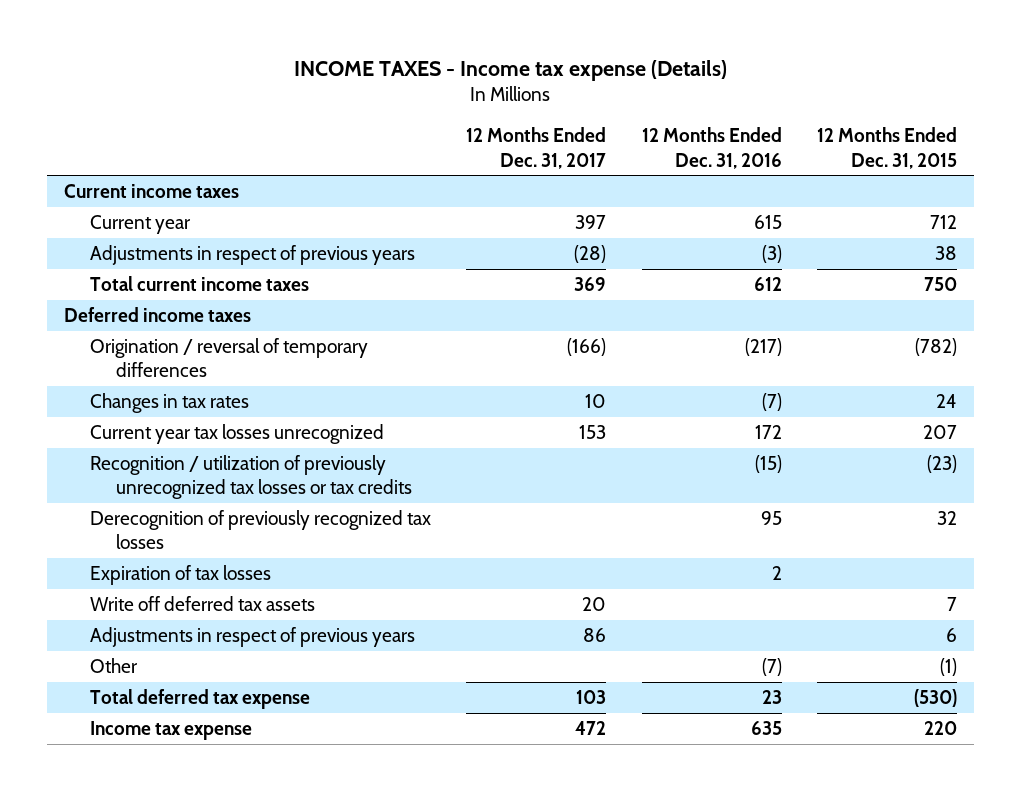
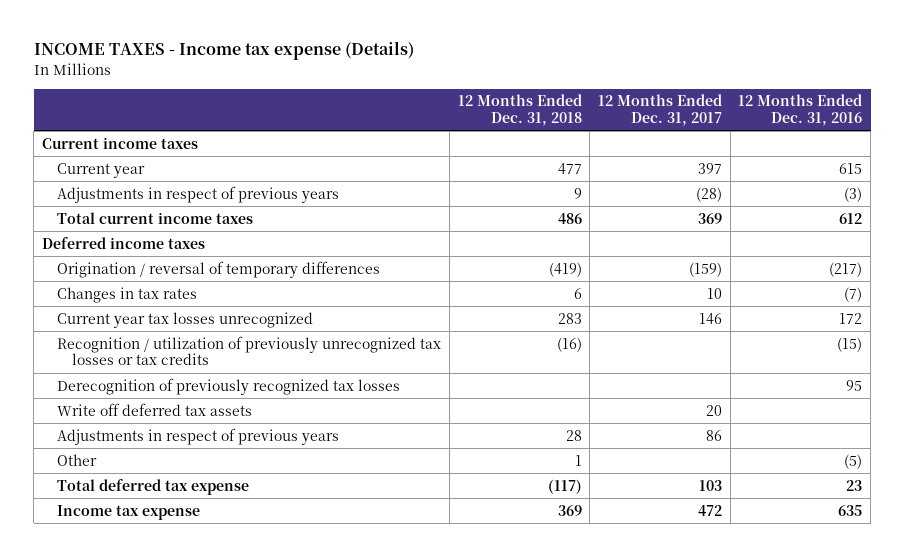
[816,127,957,169] 12 Months Ended Dec. 31, 2015 -> none
none -> [457,94,582,126] 12 Months Ended Dec. 31, 2018
[567,338,607,357] (166) -> [688,261,722,277] (159)
[579,425,607,440] 153 -> [698,312,722,324] 146
[90,565,272,586] Expiration of tax losses -> none
[761,658,782,677] (7) -> [844,453,863,469] (5)

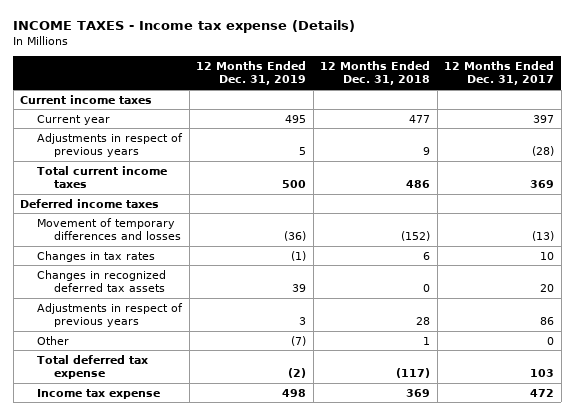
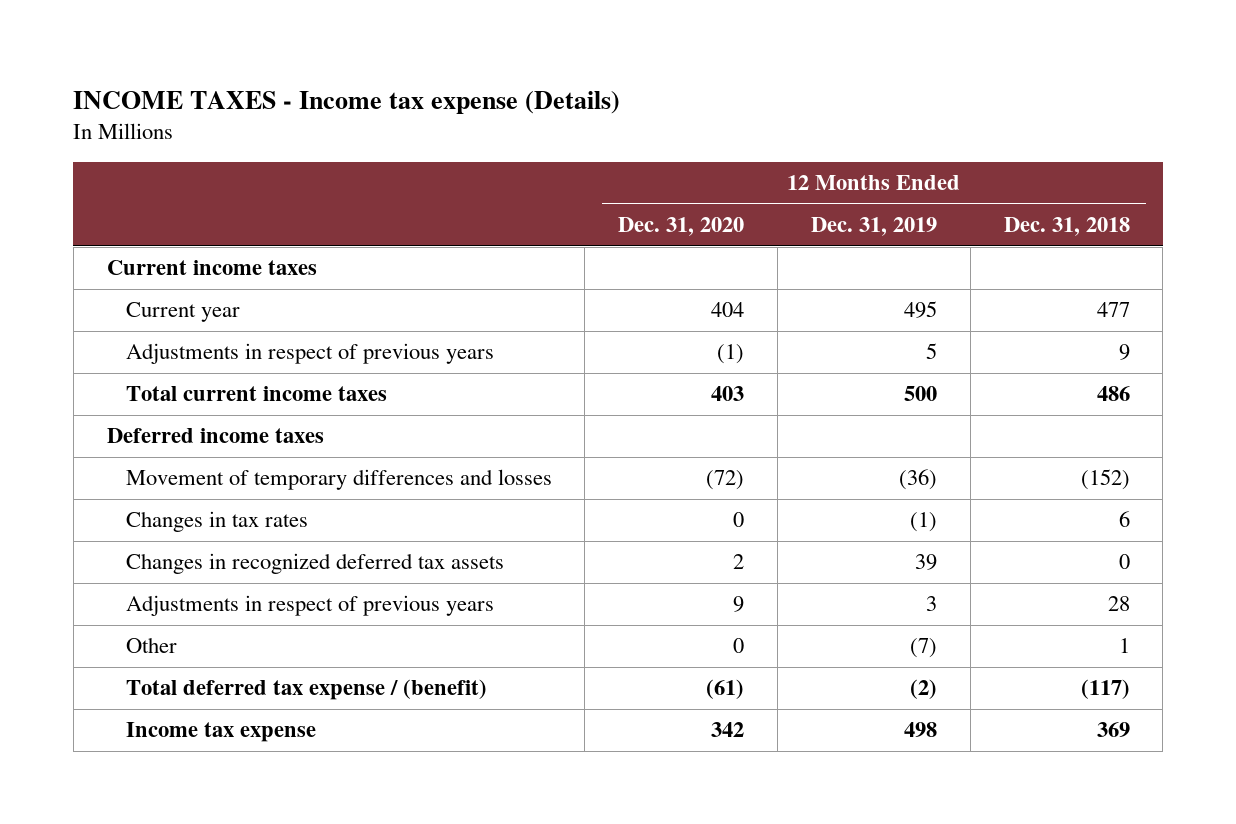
[444,61,555,86] 12 Months Ended Dec. 31, 2017 -> none
none -> [618,217,745,237] Dec. 31, 2020
[37,354,149,380] Total deferred tax expense -> [125,679,487,701] Total deferred tax expense / (benefit)

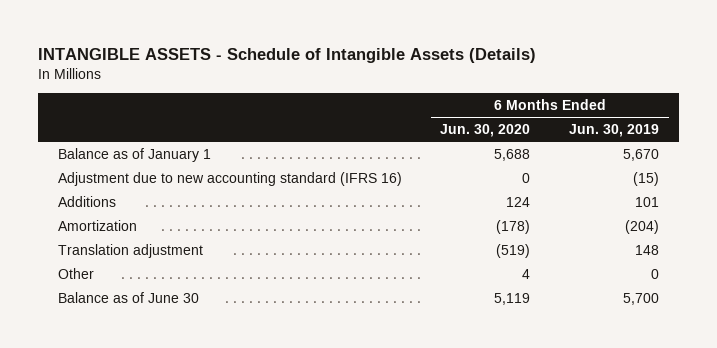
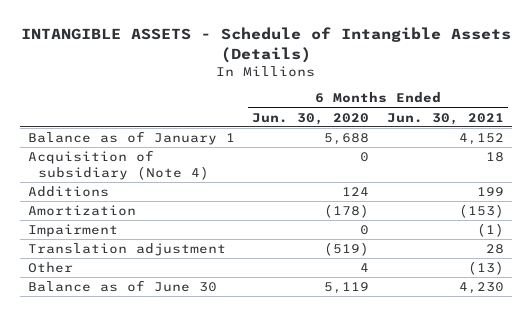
[569,124,660,138] Jun. 30, 2019 -> none
none -> [386,112,504,125] Jun. 30, 2021
[57,171,402,186] Adjustment due to new accounting standard (IFRS 16) -> none
none -> [28,150,209,181] Acquisition of subsidiary (Note 4)
none -> [28,224,119,238] Impairment

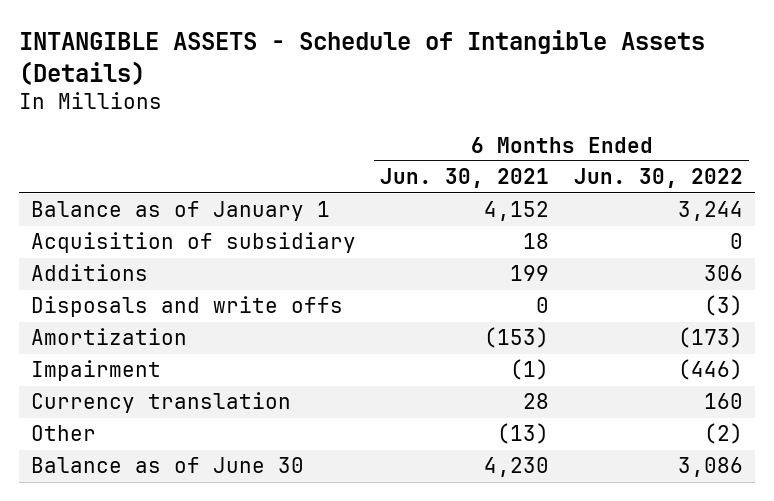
[252,112,370,125] Jun. 30, 2020 -> none
none -> [573,168,743,189] Jun. 30, 2022
[28,150,209,181] Acquisition of subsidiary (Note 4) -> [30,232,356,254] Acquisition of subsidiary
none -> [30,296,343,318] Disposals and write offs
[28,243,227,257] Translation adjustment -> [30,392,291,414] Currency translation

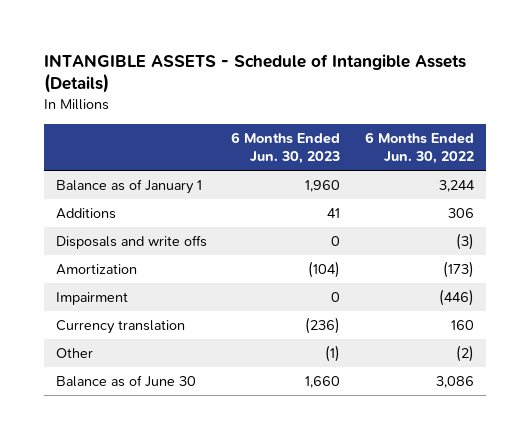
[380,168,550,189] Jun. 30, 2021 -> none
none -> [231,131,341,164] 6 Months Ended Jun. 30, 2023
[30,232,356,254] Acquisition of subsidiary -> none

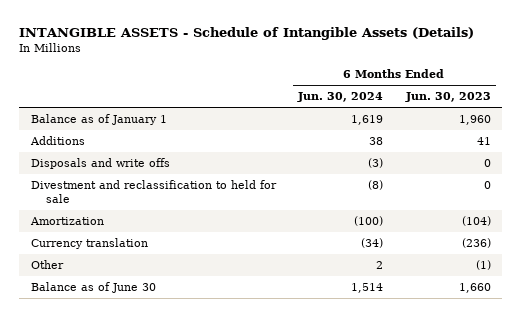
[364,131,474,164] 6 Months Ended Jun. 30, 2022 -> none
none -> [297,92,384,103] Jun. 30, 2024
none -> [30,180,277,203] Divestment and reclassification to held for sale
[56,292,129,306] Impairment -> none

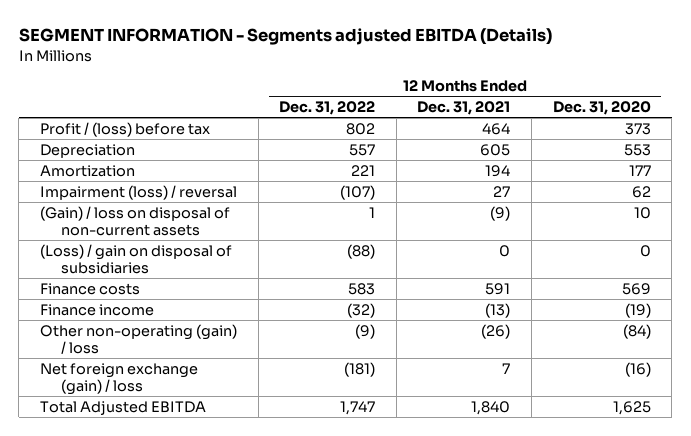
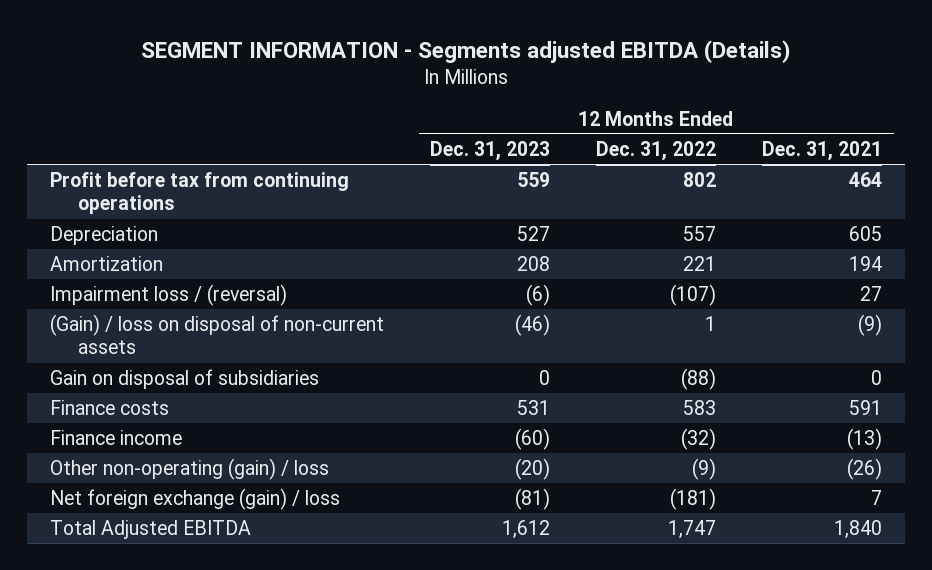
[552,101,651,116] Dec. 31, 2020 -> none
none -> [430,140,551,161] Dec. 31, 2023
[39,121,210,137] Profit / (loss) before tax -> [50,172,350,215] Profit before tax from continuing operations
[39,184,237,200] Impairment (loss) / reversal -> [50,284,288,307] Impairment loss / (reversal)
[39,243,232,274] (Loss) / gain on disposal of subsidiaries -> [50,369,320,390] Gain on disposal of subsidiaries

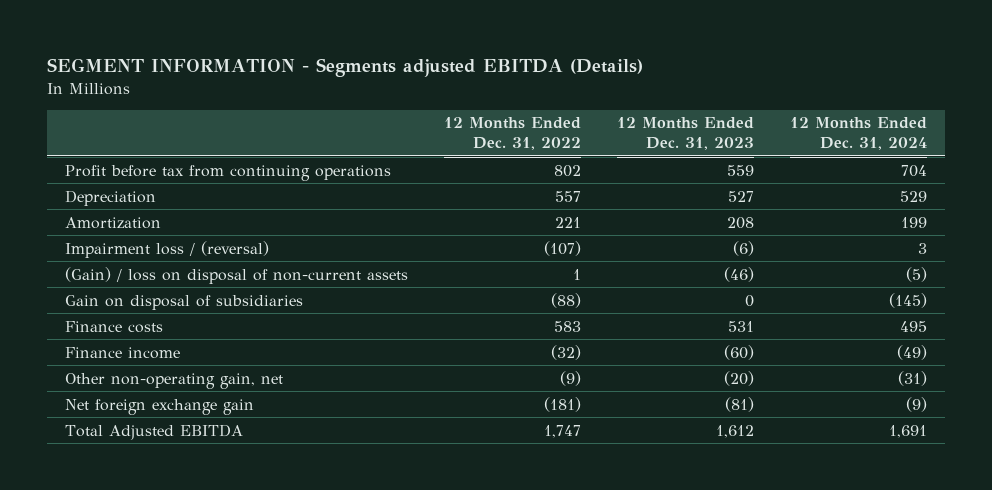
[762,140,883,161] Dec. 31, 2021 -> none
none -> [789,117,927,151] 12 Months Ended Dec. 31, 2024
[50,458,330,481] Other non-operating (gain) / loss -> [64,372,283,389] Other non-operating gain, net
[50,488,341,511] Net foreign exchange (gain) / loss -> [64,398,254,415] Net foreign exchange gain

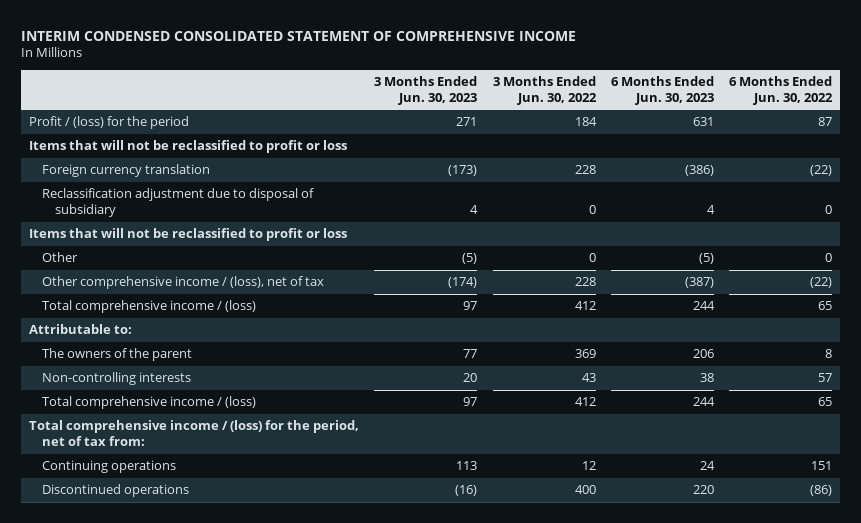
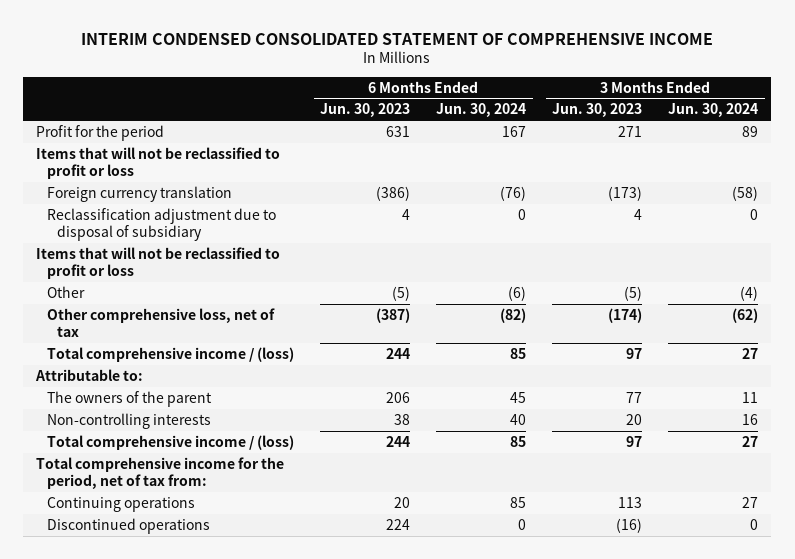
[492,75,597,105] 3 Months Ended Jun. 30, 2022 -> none
[729,75,834,105] 6 Months Ended Jun. 30, 2022 -> none
none -> [436,103,527,118] Jun. 30, 2024
none -> [668,103,759,118] Jun. 30, 2024
[29,116,190,130] Profit / (loss) for the period -> [36,124,165,141] Profit for the period
[42,276,325,290] Other comprehensive income / (loss), net of tax -> [46,307,275,338] Other comprehensive loss, net of tax
[29,420,360,447] Total comprehensive income / (loss) for the period, net of tax from: -> [36,456,285,490] Total comprehensive income for the period, net of tax from:
[699,461,715,471] 24 -> [394,496,411,508] 20
[692,485,714,495] 220 -> [386,518,411,530] 224

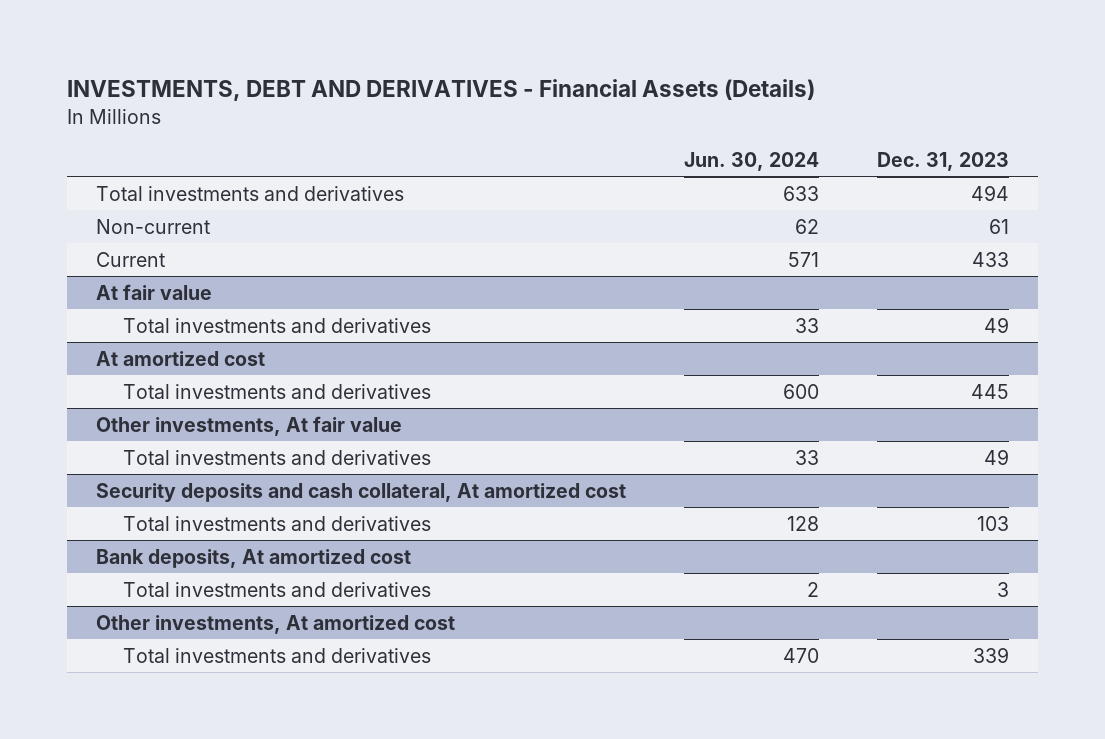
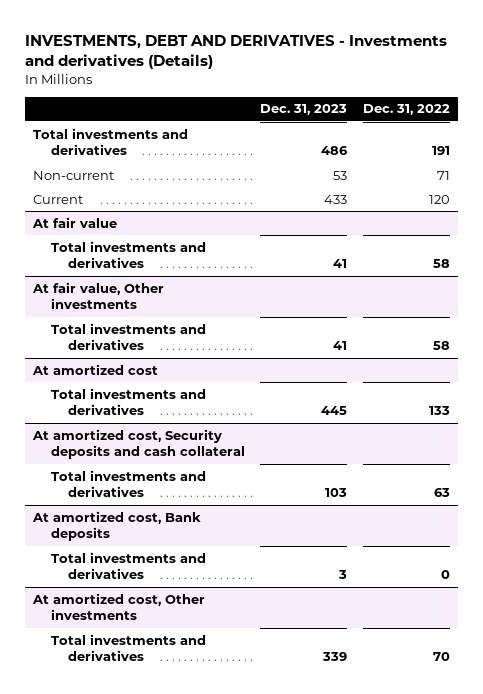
[66,79,815,102] INVESTMENTS, DEBT AND DERIVATIVES - Financial Assets (Details) -> [25,34,448,70] INVESTMENTS, DEBT AND DERIVATIVES - Investments and derivatives (Details)
[684,151,820,171] Jun. 30, 2024 -> none
none -> [363,104,451,116] Dec. 31, 2022
[971,184,1010,201] 494 -> [321,146,349,156] 486
[989,218,1010,234] 61 -> [333,170,348,180] 53
[984,316,1010,333] 49 -> [333,259,348,269] 41
none -> [32,281,165,310] At fair value, Other investments
none -> [50,322,206,351] Total investments and derivatives
[95,415,402,436] Other investments, At fair value -> none
[123,449,432,465] Total investments and derivatives -> none
[95,482,626,502] Security deposits and cash collateral, At amortized cost -> [32,428,245,460] At amortized cost, Security deposits and cash collateral
[95,548,411,568] Bank deposits, At amortized cost -> [32,510,202,542] At amortized cost, Bank deposits
[95,614,455,634] Other investments, At amortized cost -> [32,592,206,621] At amortized cost, Other investments

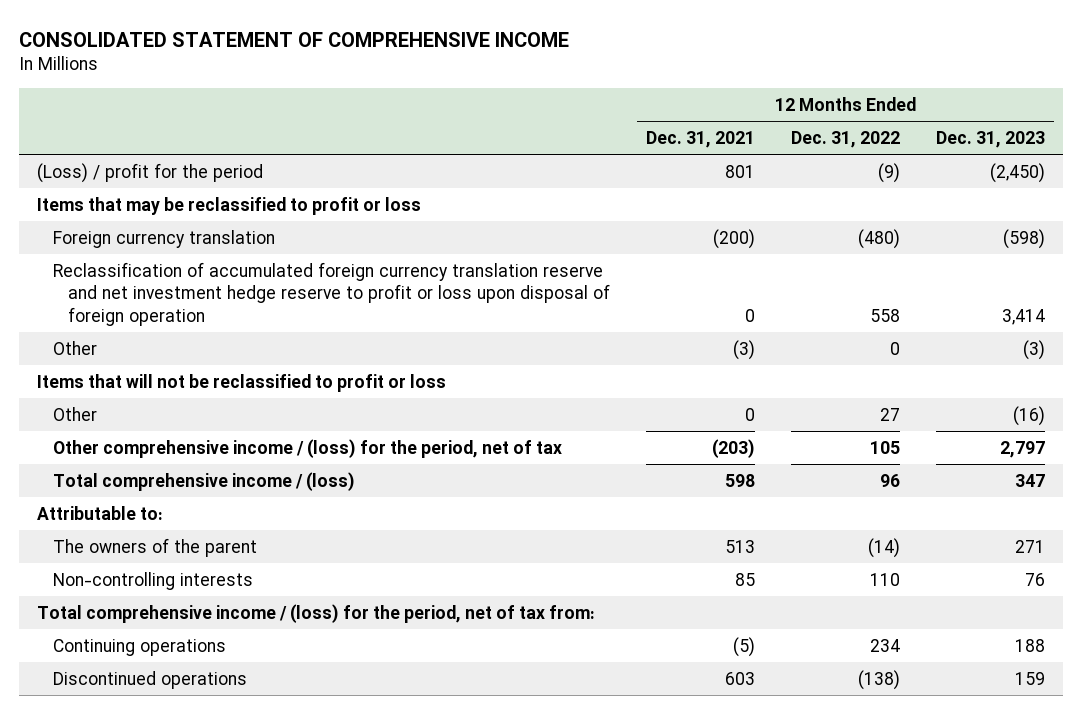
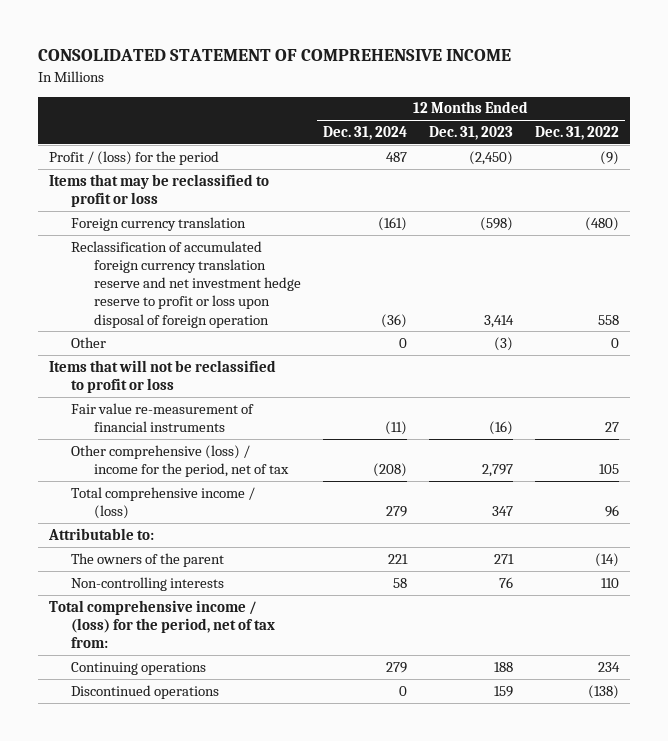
[645,130,755,148] Dec. 31, 2021 -> none
none -> [322,126,407,141] Dec. 31, 2024
[37,162,264,183] (Loss) / profit for the period -> [48,150,219,165] Profit / (loss) for the period
[52,406,97,421] Other -> [71,402,255,433] Fair value re-measurement of financial instruments
[52,438,562,458] Other comprehensive income / (loss) for the period, net of tax -> [71,444,289,478] Other comprehensive (loss) / income for the period, net of tax

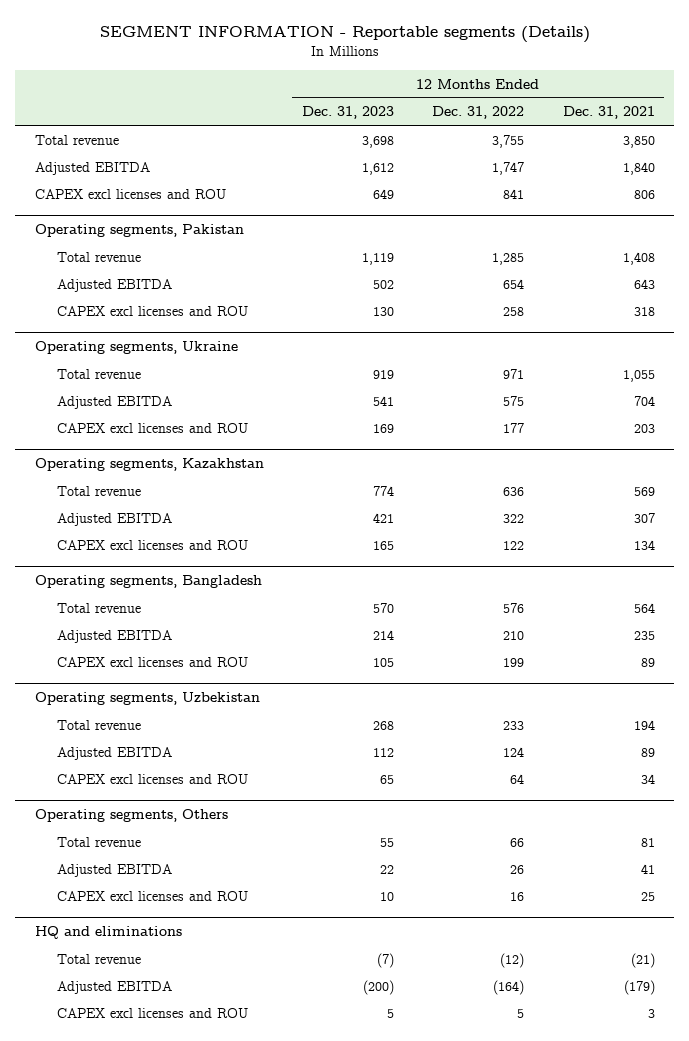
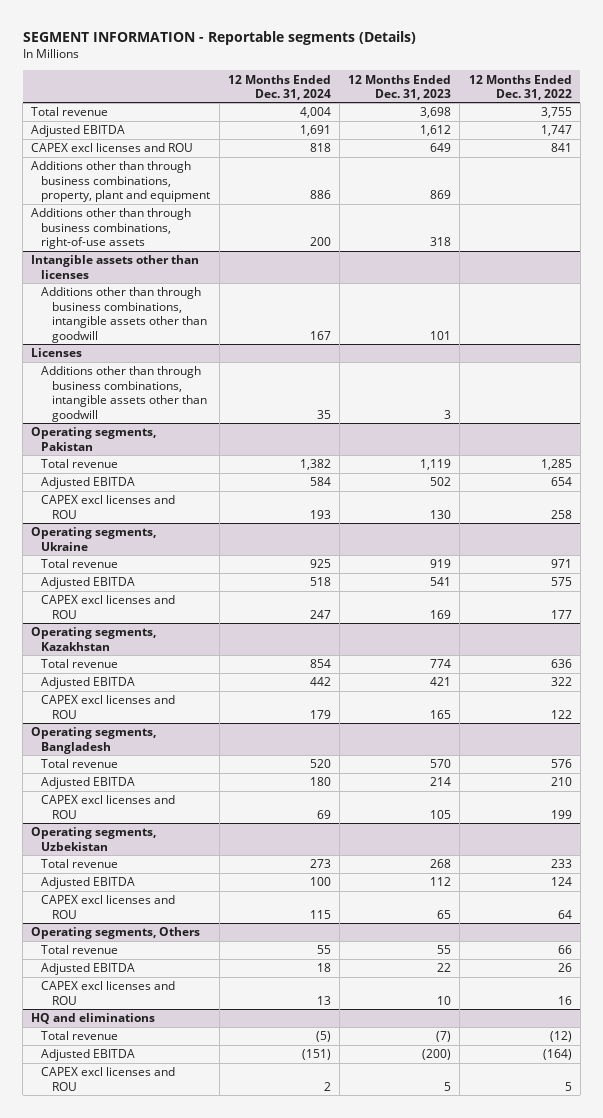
[562,106,655,120] Dec. 31, 2021 -> none
none -> [227,74,331,100] 12 Months Ended Dec. 31, 2024
none -> [31,161,211,203] Additions other than through business combinations, property, plant and equipment
none -> [31,208,192,250] Additions other than through business combinations, right-of-use assets
none -> [31,255,200,279] Intangible assets other than licenses
none -> [41,287,207,343] Additions other than through business combinations, intangible assets other than goodwill
none -> [31,348,83,358] Licenses
none -> [41,366,207,422] Additions other than through business combinations, intangible assets other than goodwill

